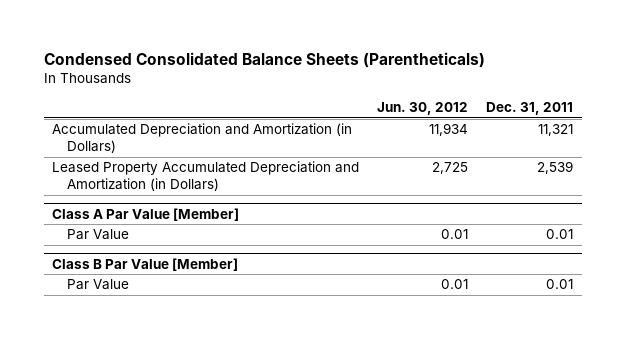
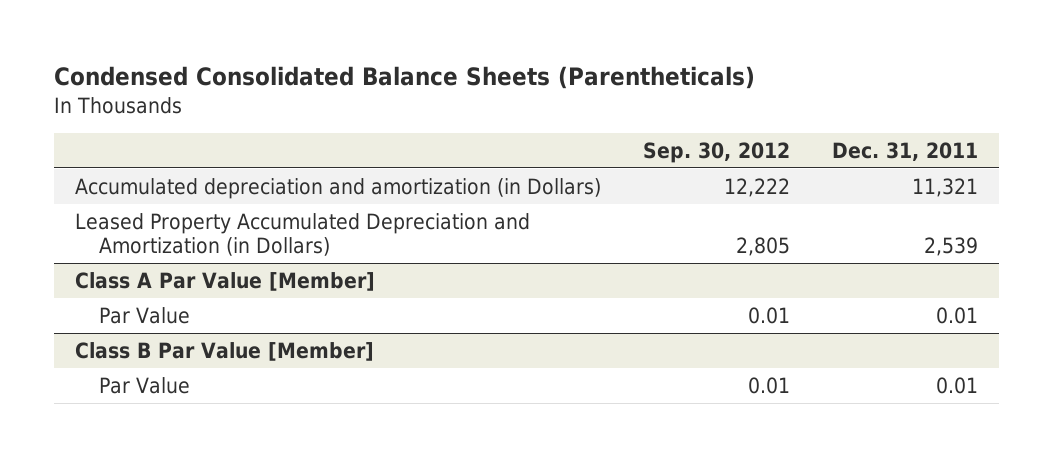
[377,102,469,116] Jun. 30, 2012 -> none
none -> [642,141,790,163] Sep. 30, 2012
[52,123,353,154] Accumulated Depreciation and Amortization (in Dollars) -> [74,177,601,199] Accumulated depreciation and amortization (in Dollars)

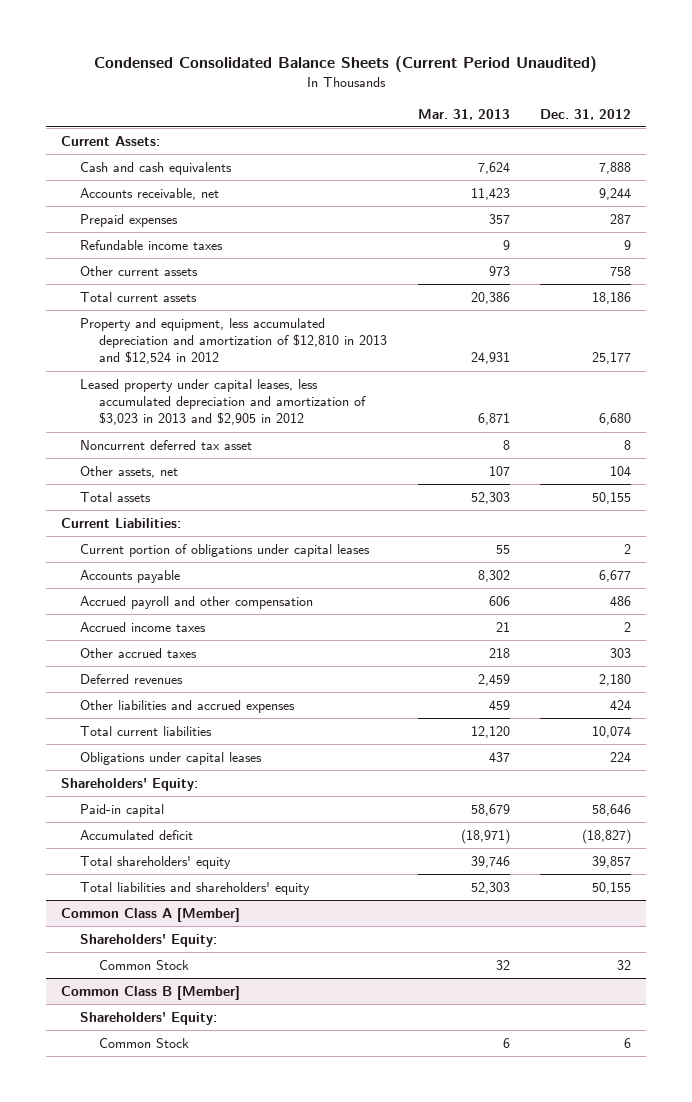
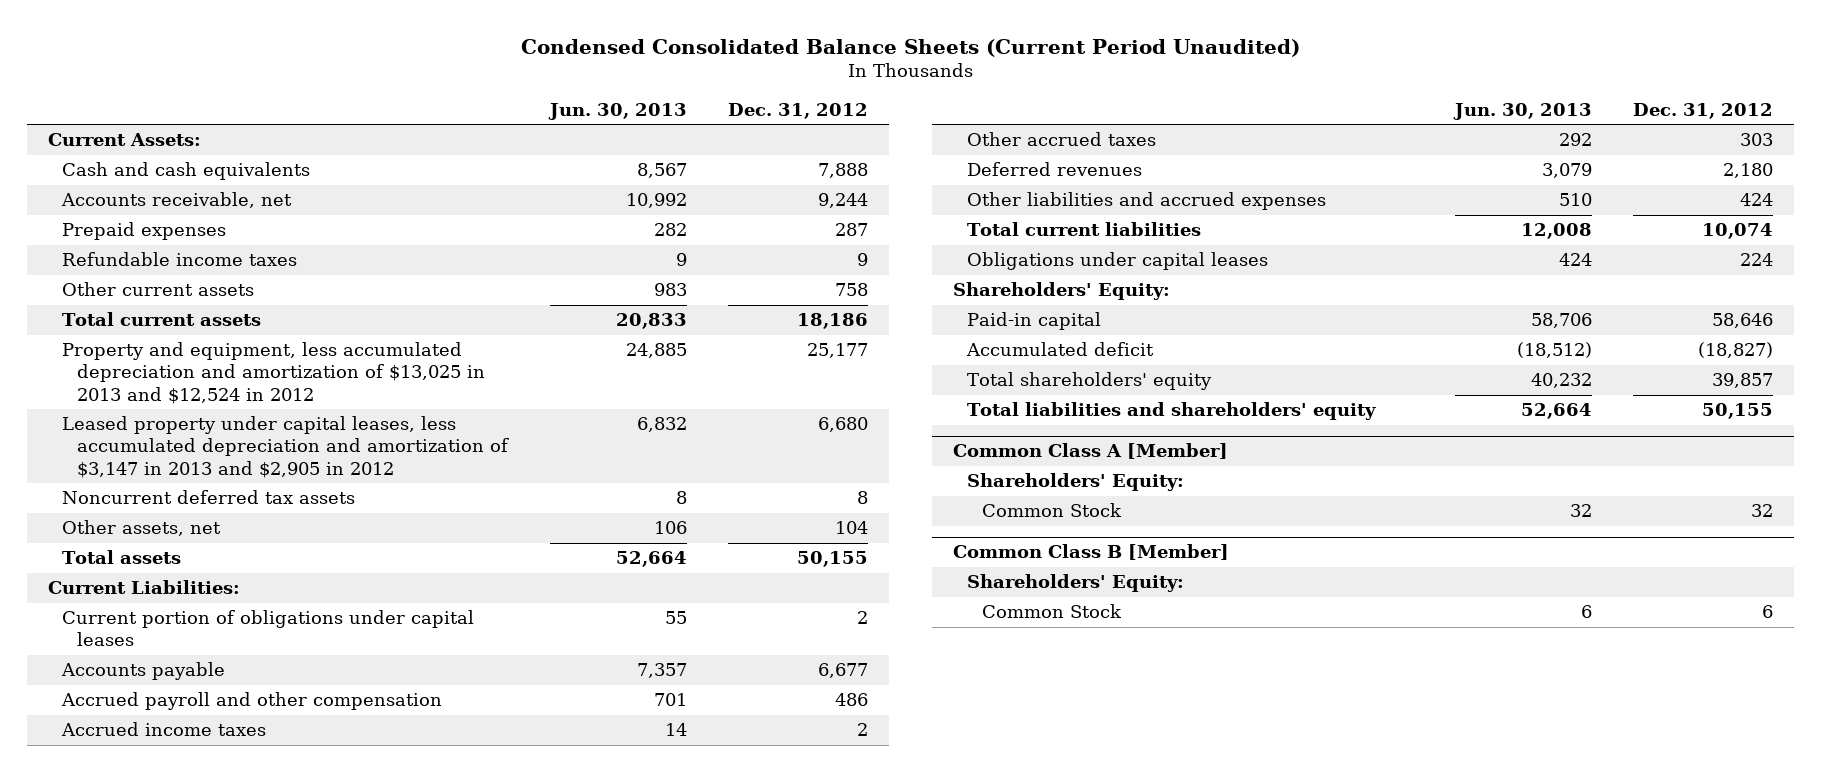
[417,108,510,120] Mar. 31, 2013 -> none
none -> [547,102,687,120] Jun. 30, 2013
[80,317,388,365] Property and equipment, less accumulated depreciation and amortization of $12,810 in 2013 and $12,524 in 2012 -> [62,342,485,404] Property and equipment, less accumulated depreciation and amortization of $13,025 in 2013 and $12,524 in 2012
[80,378,367,426] Leased property under capital leases, less accumulated depreciation and amortization of $3,023 in 2013 and $2,905 in 2012 -> [62,416,509,478] Leased property under capital leases, less accumulated depreciation and amortization of $3,147 in 2013 and $2,905 in 2012
[80,439,253,450] Noncurrent deferred tax asset -> [62,490,356,505] Noncurrent deferred tax assets

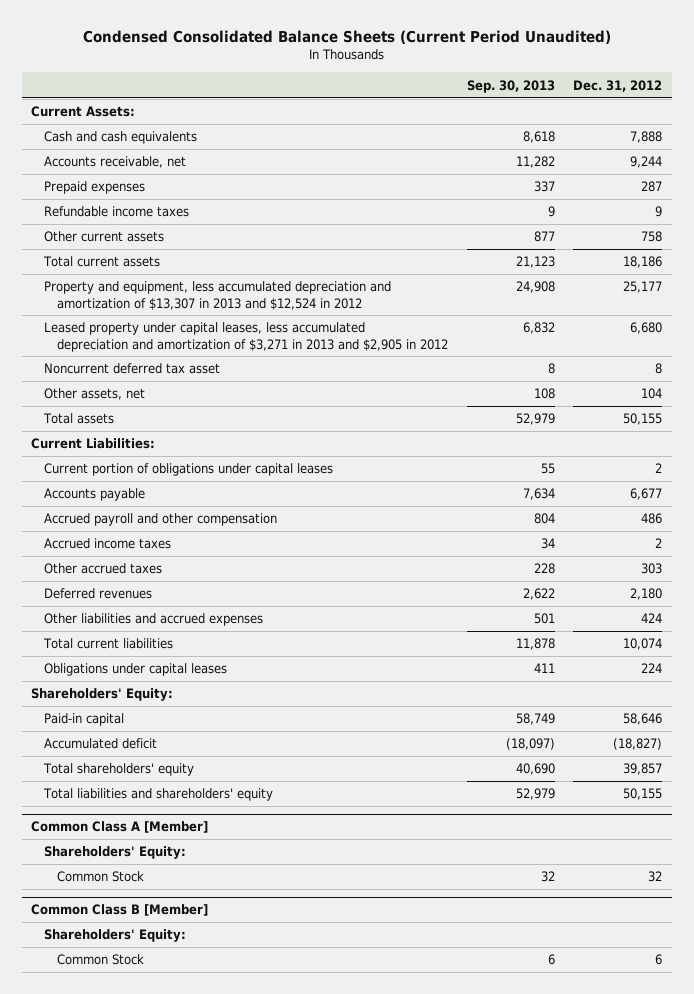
[547,102,687,120] Jun. 30, 2013 -> none
none -> [466,79,555,93] Sep. 30, 2013
[62,342,485,404] Property and equipment, less accumulated depreciation and amortization of $13,025 in 2013 and $12,524 in 2012 -> [44,281,392,310] Property and equipment, less accumulated depreciation and amortization of $13,307 in 2013 and $12,524 in 2012
[62,416,509,478] Leased property under capital leases, less accumulated depreciation and amortization of $3,147 in 2013 and $2,905 in 2012 -> [44,322,449,352] Leased property under capital leases, less accumulated depreciation and amortization of $3,271 in 2013 and $2,905 in 2012
[62,490,356,505] Noncurrent deferred tax assets -> [44,363,221,375] Noncurrent deferred tax asset

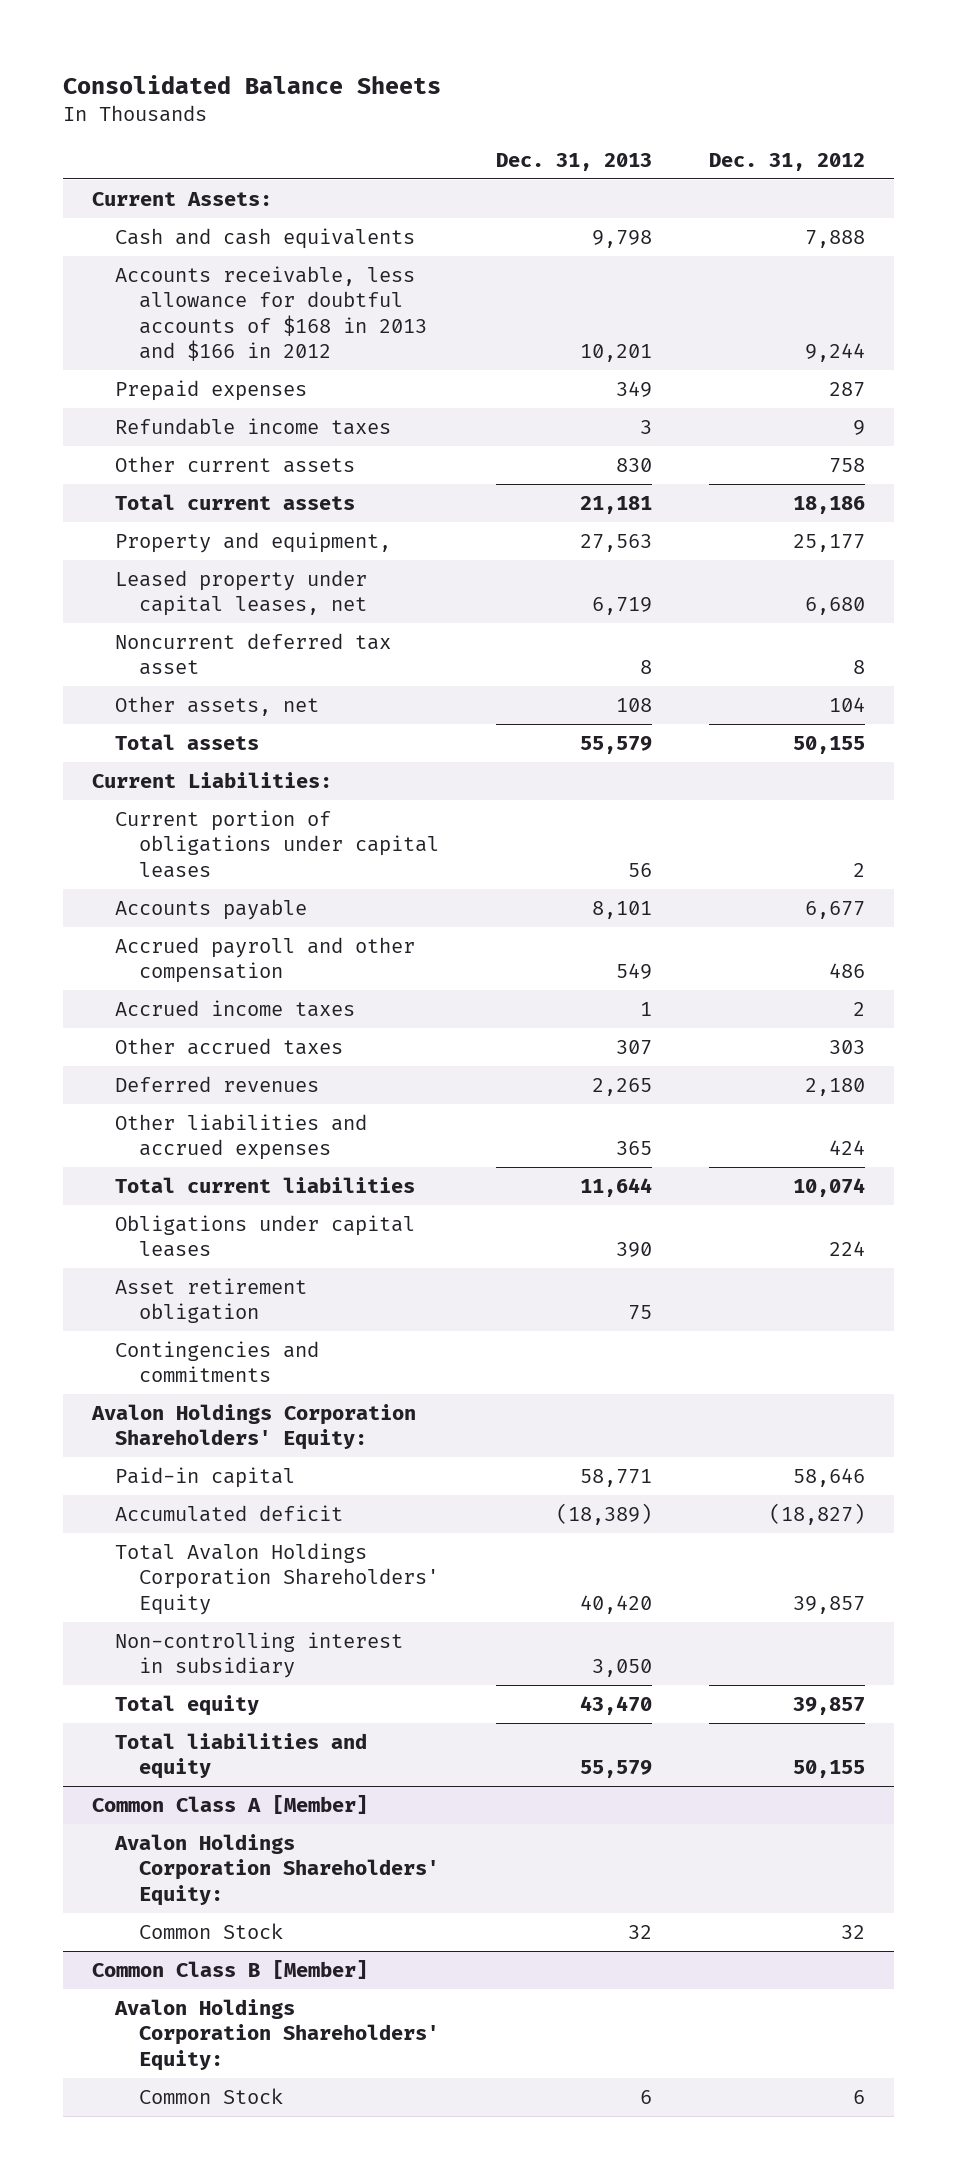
[82,30,611,45] Condensed Consolidated Balance Sheets (Current Period Unaudited) -> [62,74,441,94] Consolidated Balance Sheets
[466,79,555,93] Sep. 30, 2013 -> none
none -> [496,152,653,171] Dec. 31, 2013
[44,156,187,169] Accounts receivable, net -> [115,265,427,362] Accounts receivable, less allowance for doubtful accounts of $168 in 2013 and $166 in 2012
[44,281,392,310] Property and equipment, less accumulated depreciation and amortization of $13,307 in 2013 and $12,524 in 2012 -> [115,531,392,553] Property and equipment,
[44,322,449,352] Leased property under capital leases, less accumulated depreciation and amortization of $3,271 in 2013 and $2,905 in 2012 -> [115,569,368,617] Leased property under capital leases, net
[31,688,174,702] Shareholders' Equity: -> none
none -> [115,1277,308,1324] Asset retirement obligation
none -> [115,1340,320,1383] Contingencies and commitments
none -> [90,1403,416,1451] Avalon Holdings Corporation Shareholders' Equity:
[43,763,195,777] Total shareholders' equity -> [115,1542,439,1615] Total Avalon Holdings Corporation Shareholders' Equity
none -> [115,1631,404,1679] Non-controlling interest in subsidiary
none -> [115,1694,260,1716] Total equity
[43,788,274,802] Total liabilities and shareholders' equity -> [115,1732,368,1780] Total liabilities and equity
[44,846,187,860] Shareholders' Equity: -> none
none -> [114,1833,439,1906] Avalon Holdings Corporation Shareholders' Equity:
[44,929,187,943] Shareholders' Equity: -> none
none -> [114,1998,439,2071] Avalon Holdings Corporation Shareholders' Equity:

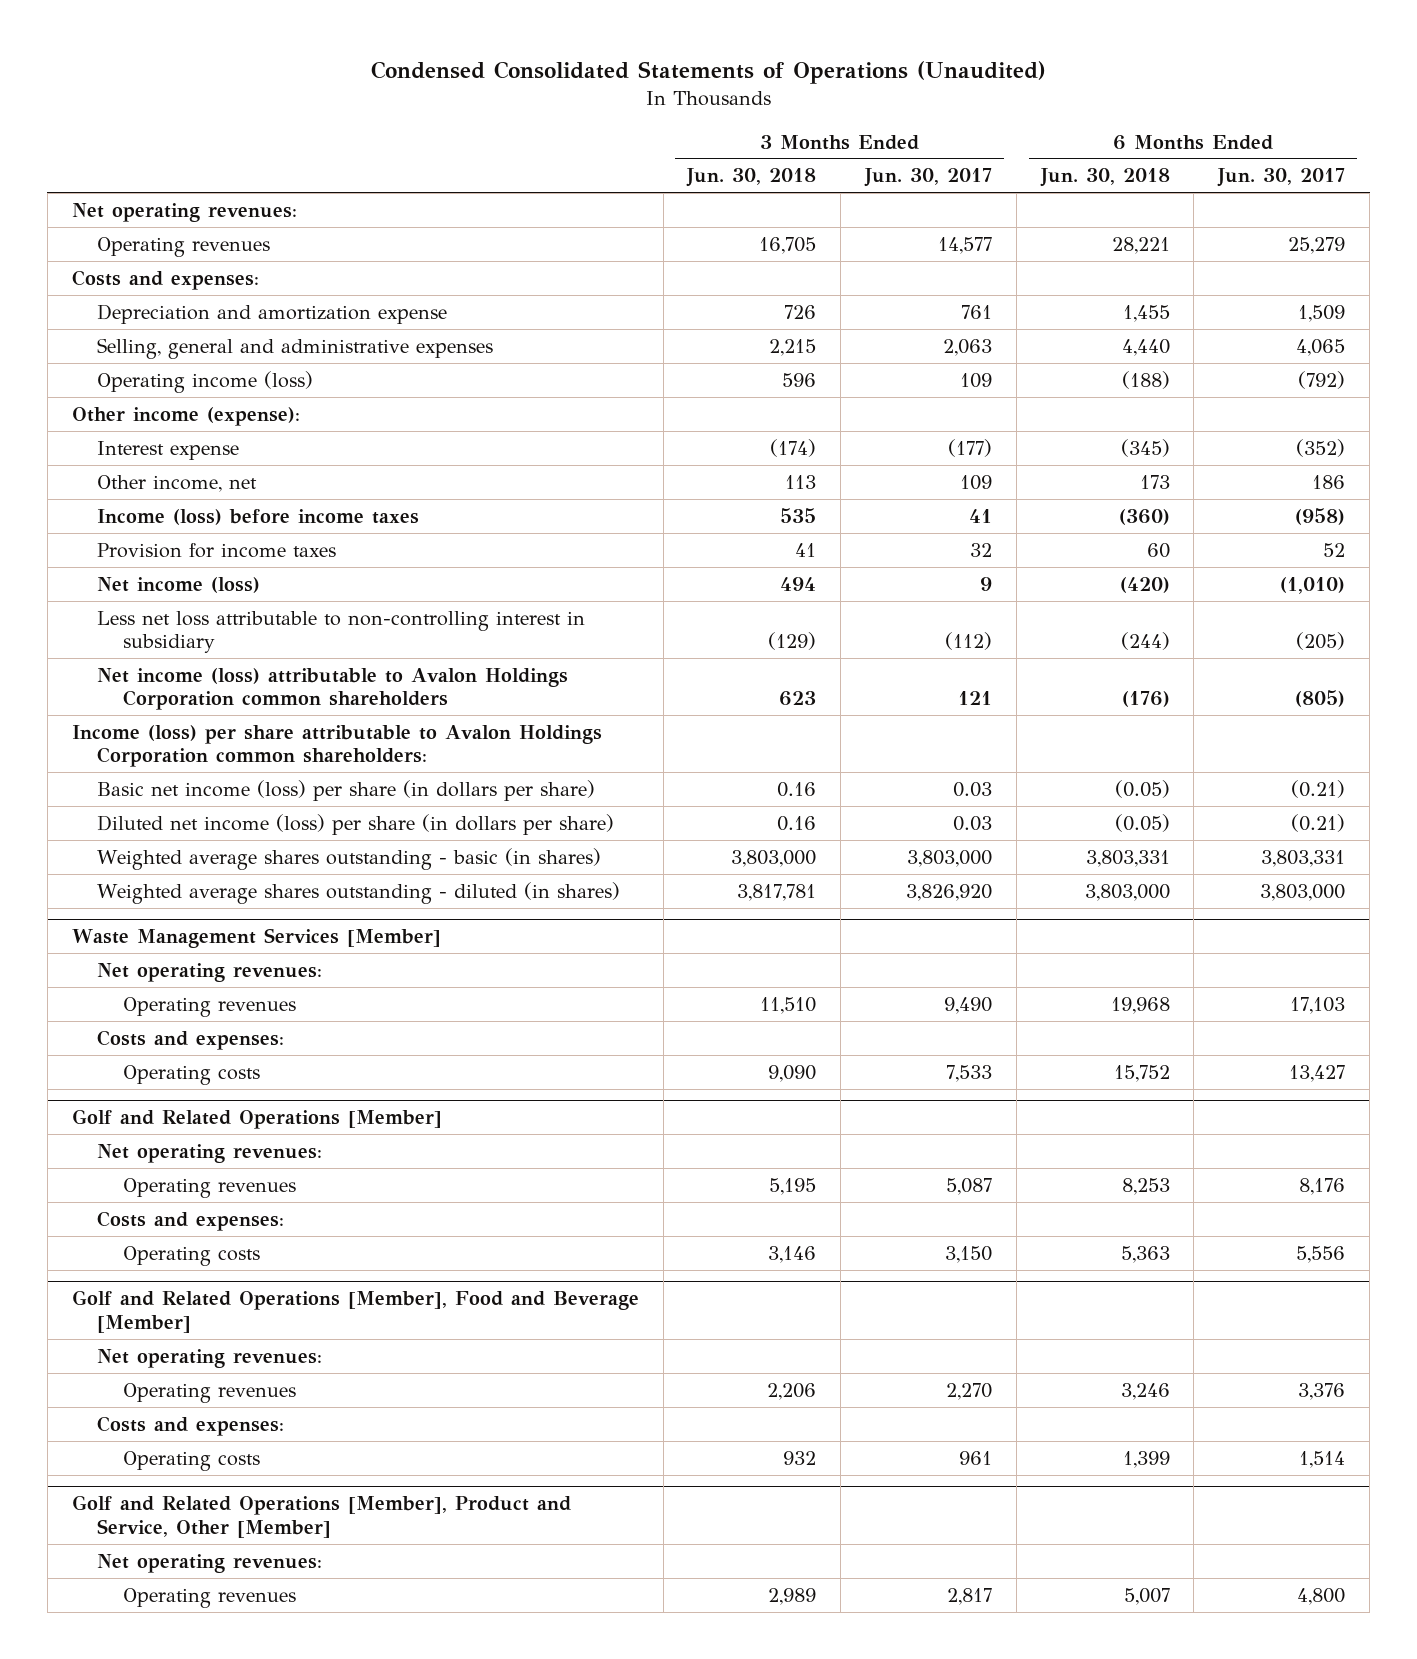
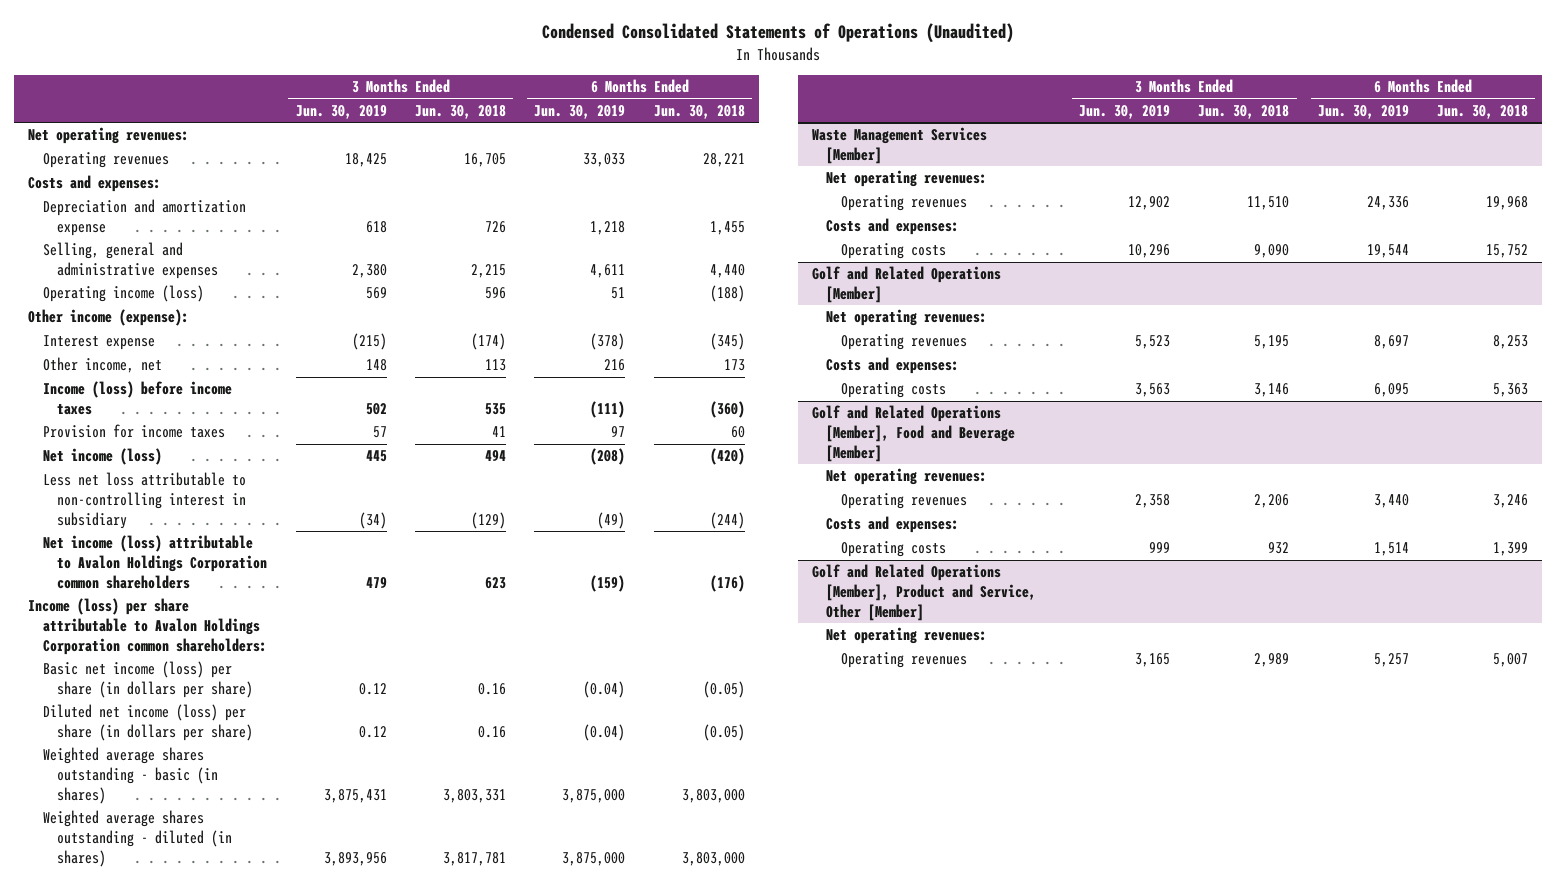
[864,168,993,188] Jun. 30, 2017 -> none
[1217,168,1346,188] Jun. 30, 2017 -> none
none -> [295,105,387,120] Jun. 30, 2019
none -> [534,105,626,120] Jun. 30, 2019
[731,849,817,867] 3,803,000 -> [442,788,506,803] 3,803,331
[1085,849,1170,867] 3,803,331 -> [681,788,745,803] 3,803,000

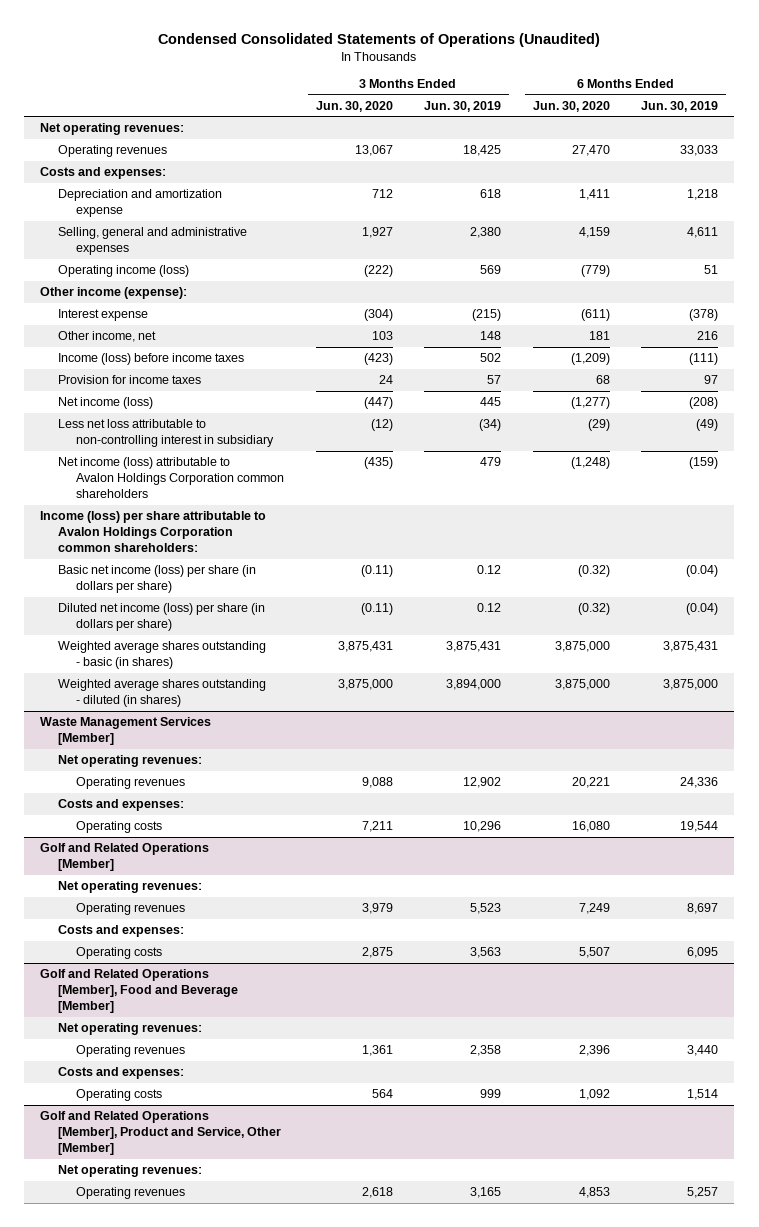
[414,105,506,120] Jun. 30, 2018 -> none
[653,105,745,120] Jun. 30, 2018 -> none
none -> [315,100,393,112] Jun. 30, 2020
none -> [532,100,610,112] Jun. 30, 2020
[562,788,626,803] 3,875,000 -> [663,641,719,653] 3,875,431
[323,851,387,866] 3,893,956 -> [446,679,502,691] 3,894,000

